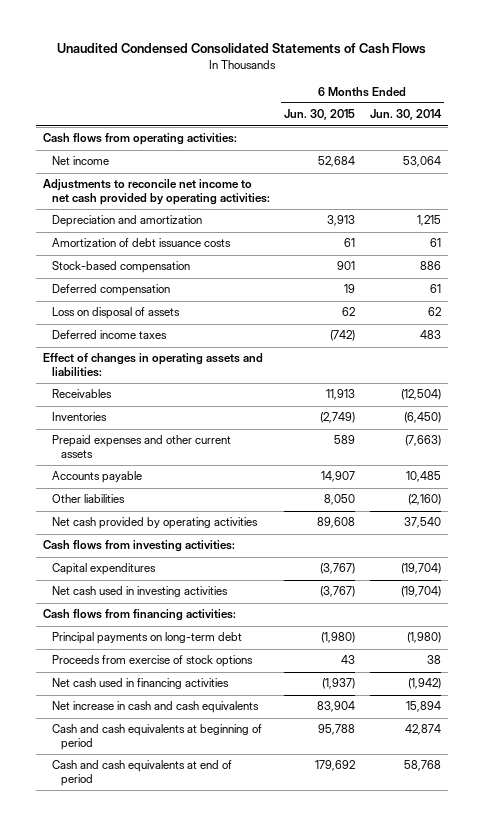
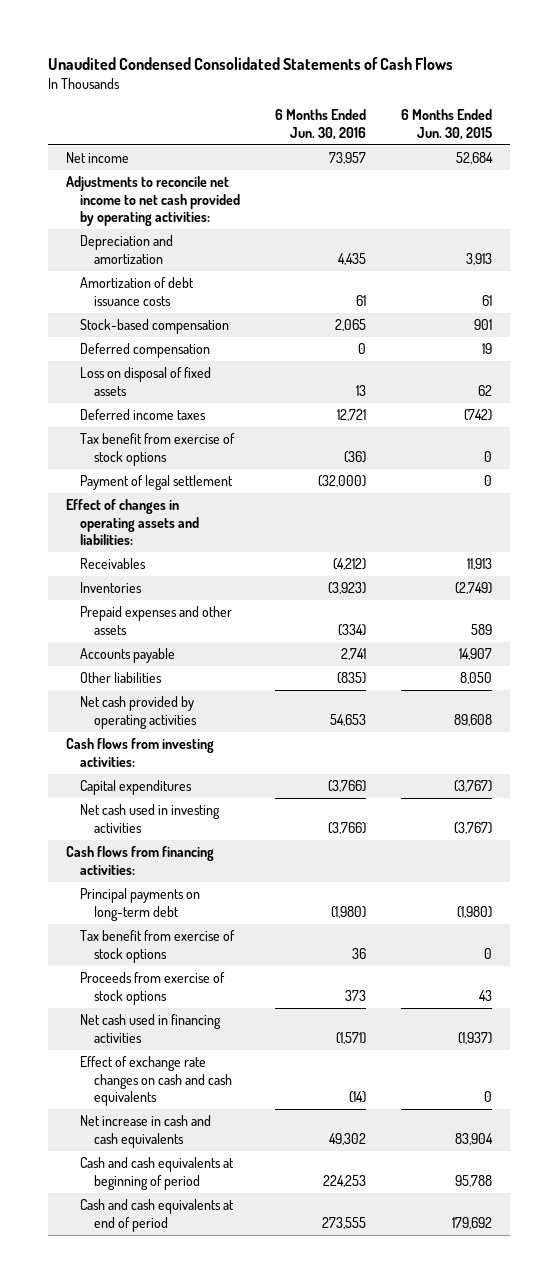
[369,109,442,121] Jun. 30, 2014 -> none
none -> [275,109,367,140] 6 Months Ended Jun. 30, 2016
[42,133,237,146] Cash flows from operating activities: -> none
[52,307,181,320] Loss on disposal of assets -> [80,367,212,396] Loss on disposal of fixed assets
none -> [80,433,236,466] Tax benefit from exercise of stock options
none -> [80,475,234,491] Payment of legal settlement
[52,435,232,459] Prepaid expenses and other current assets -> [80,606,233,635] Prepaid expenses and other assets
none -> [80,930,236,963] Tax benefit from exercise of stock options
none -> [80,1056,233,1107] Effect of exchange rate changes on cash and cash equivalents

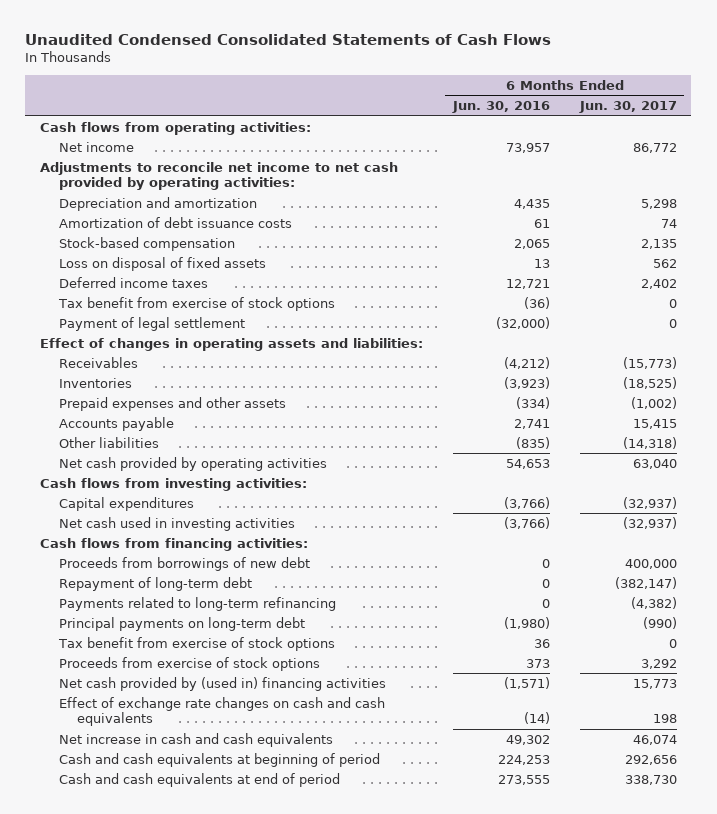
[401,109,493,140] 6 Months Ended Jun. 30, 2015 -> none
none -> [578,100,677,113] Jun. 30, 2017
none -> [40,121,312,135] Cash flows from operating activities:
[80,343,211,359] Deferred compensation -> none
none -> [58,556,310,571] Proceeds from borrowings of new debt
none -> [58,576,252,591] Repayment of long-term debt
none -> [58,596,336,611] Payments related to long-term refinancing
[80,1014,222,1043] Net cash used in financing activities -> [58,676,386,691] Net cash provided by (used in) financing activities

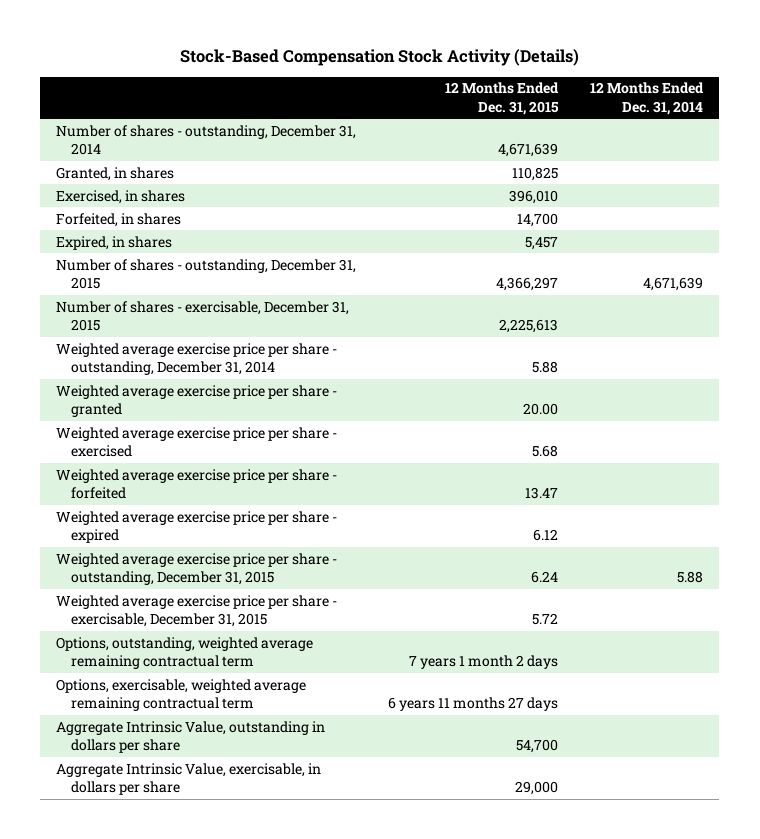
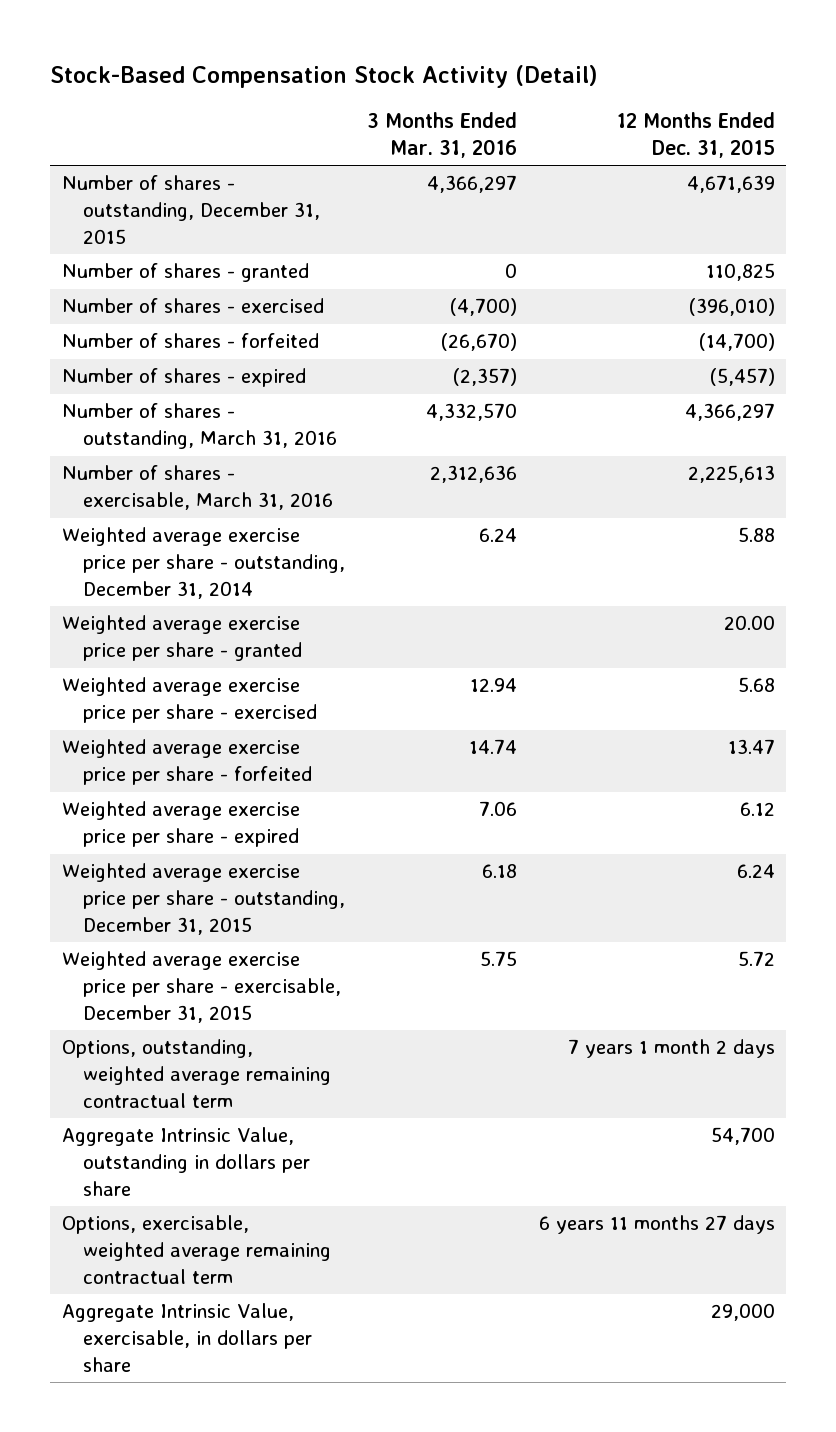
[179,49,579,67] Stock-Based Compensation Stock Activity (Details) -> [50,64,599,88] Stock-Based Compensation Stock Activity (Detail)
[590,82,705,115] 12 Months Ended Dec. 31, 2014 -> none
none -> [366,111,517,158] 3 Months Ended Mar. 31, 2016
[56,124,357,156] Number of shares - outstanding, December 31, 2014 -> [61,175,320,244] Number of shares - outstanding, December 31, 2015
[56,166,175,181] Granted, in shares -> [61,263,309,283] Number of shares - granted
[56,189,186,204] Exercised, in shares -> [61,298,324,314] Number of shares - exercised
[509,189,559,204] 396,010 -> [688,298,775,317] (396,010)
[56,212,182,227] Forfeited, in shares -> [61,333,319,349] Number of shares - forfeited
[517,212,559,227] 14,700 -> [698,333,775,352] (14,700)
[56,235,173,250] Expired, in shares -> [61,368,306,388] Number of shares - expired
[525,236,559,250] 5,457 -> [709,368,775,387] (5,457)
[56,258,357,290] Number of shares - outstanding, December 31, 2015 -> [61,403,337,450] Number of shares - outstanding, March 31, 2016
[56,300,350,332] Number of shares - exercisable, December 31, 2015 -> [61,465,333,511] Number of shares - exercisable, March 31, 2016
[56,678,307,712] Options, exercisable, weighted average remaining contractual term -> [61,1215,331,1284] Options, exercisable, weighted average remaining contractual term

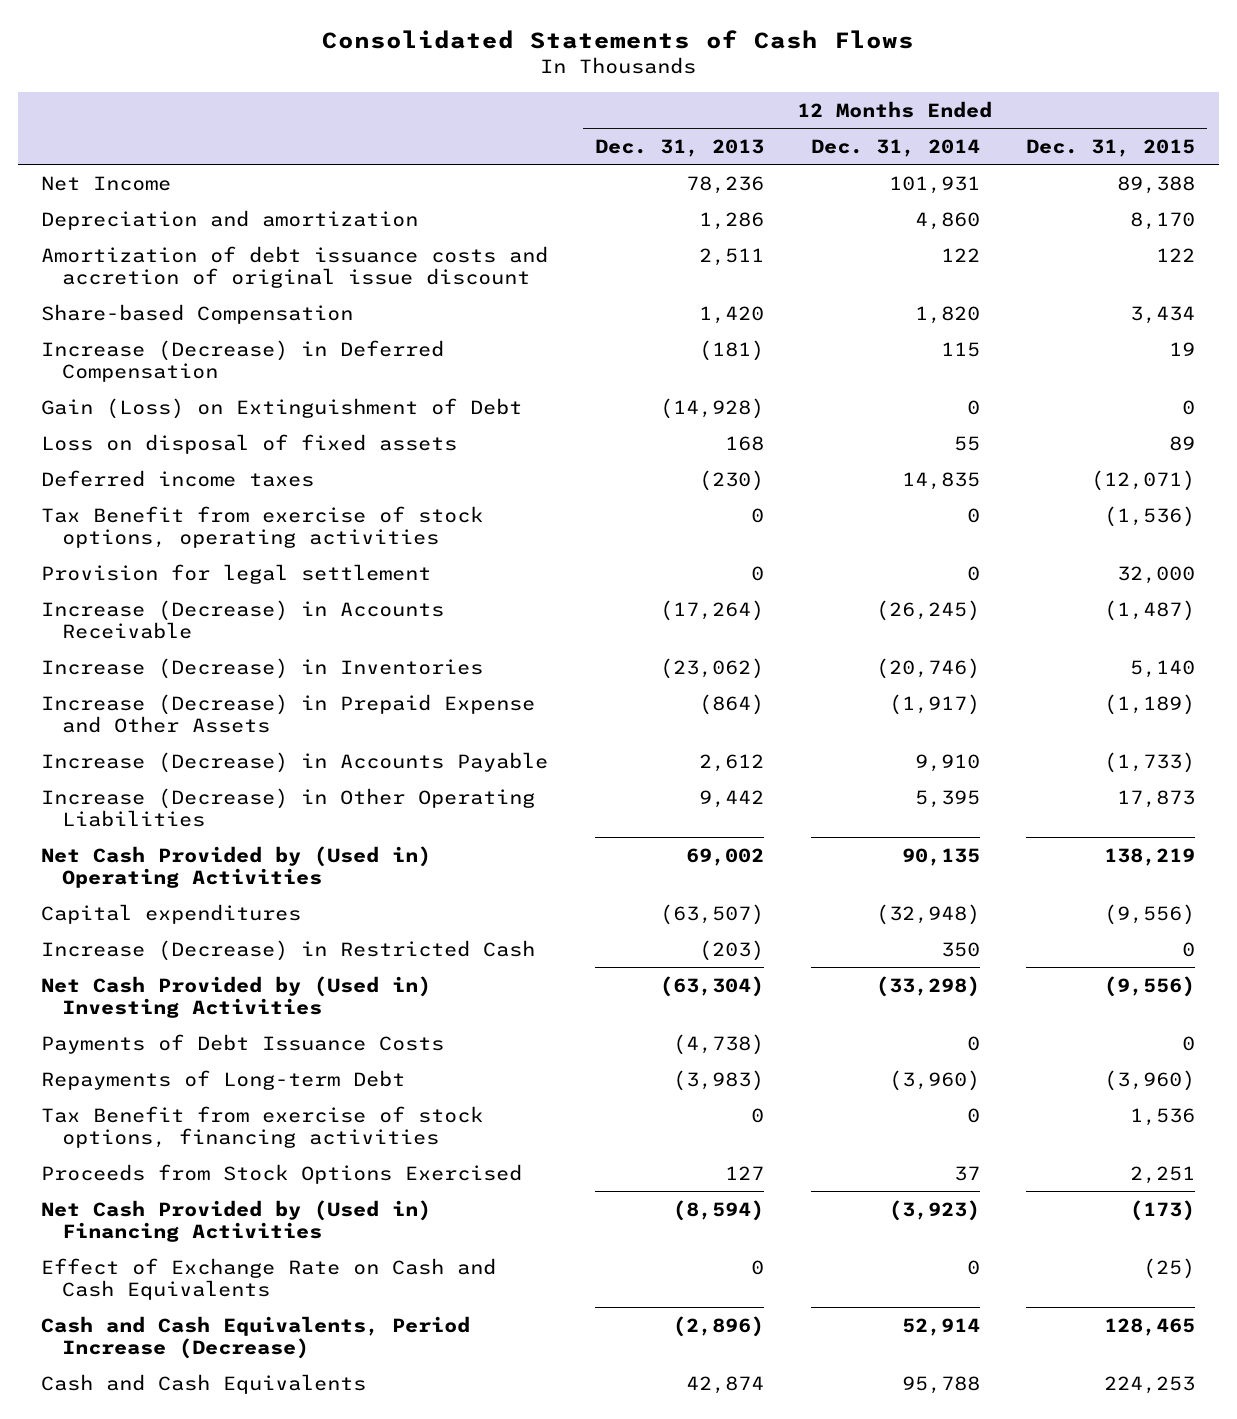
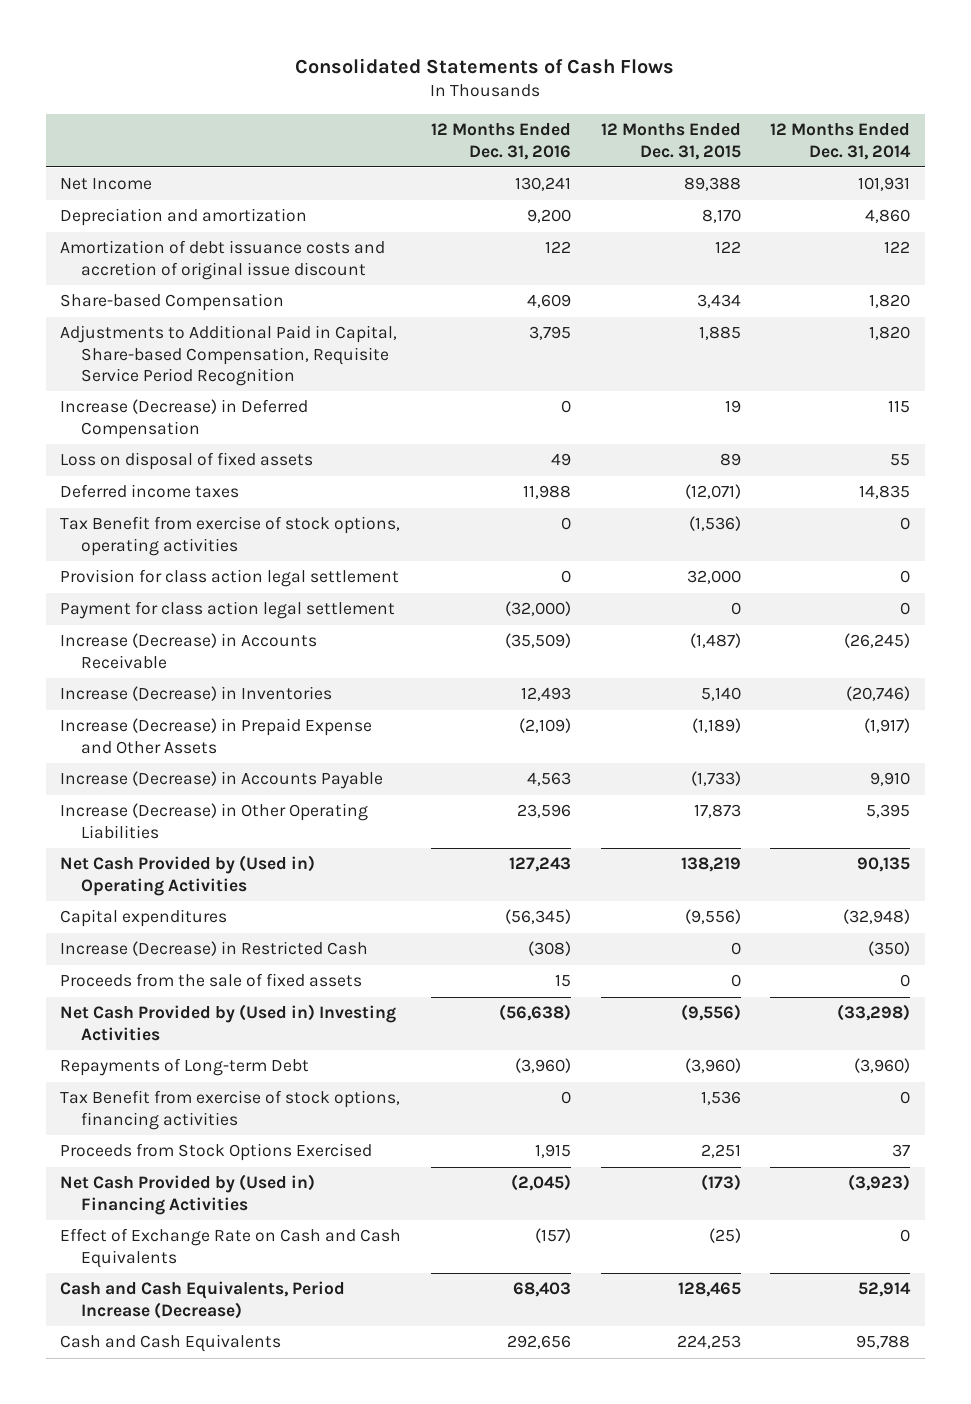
[595,138,765,157] Dec. 31, 2013 -> none
none -> [431,123,572,160] 12 Months Ended Dec. 31, 2016
none -> [60,325,398,387] Adjustments to Additional Paid in Capital, Share-based Compensation, Requisite Service Period Recognition
[41,397,523,419] Gain (Loss) on Extinguishment of Debt -> none
[41,563,432,584] Provision for legal settlement -> [60,569,400,588] Provision for class action legal settlement
none -> [60,601,396,620] Payment for class action legal settlement
[940,941,980,957] 350 -> [868,941,911,957] (350)
none -> [60,973,363,988] Proceeds from the sale of fixed assets
[41,1033,445,1054] Payments of Debt Issuance Costs -> none

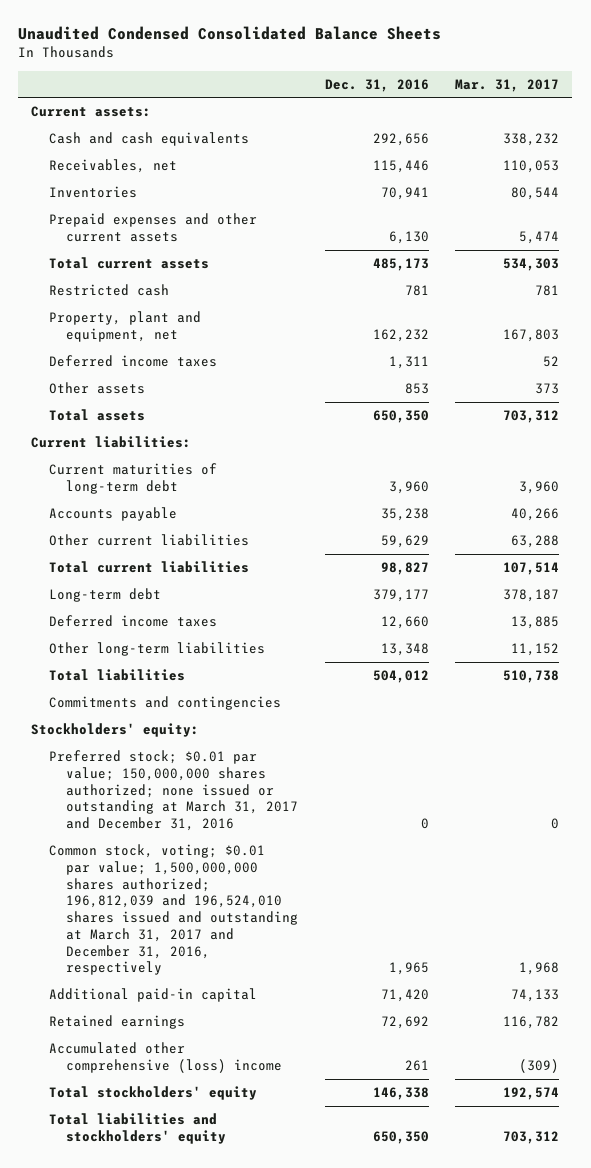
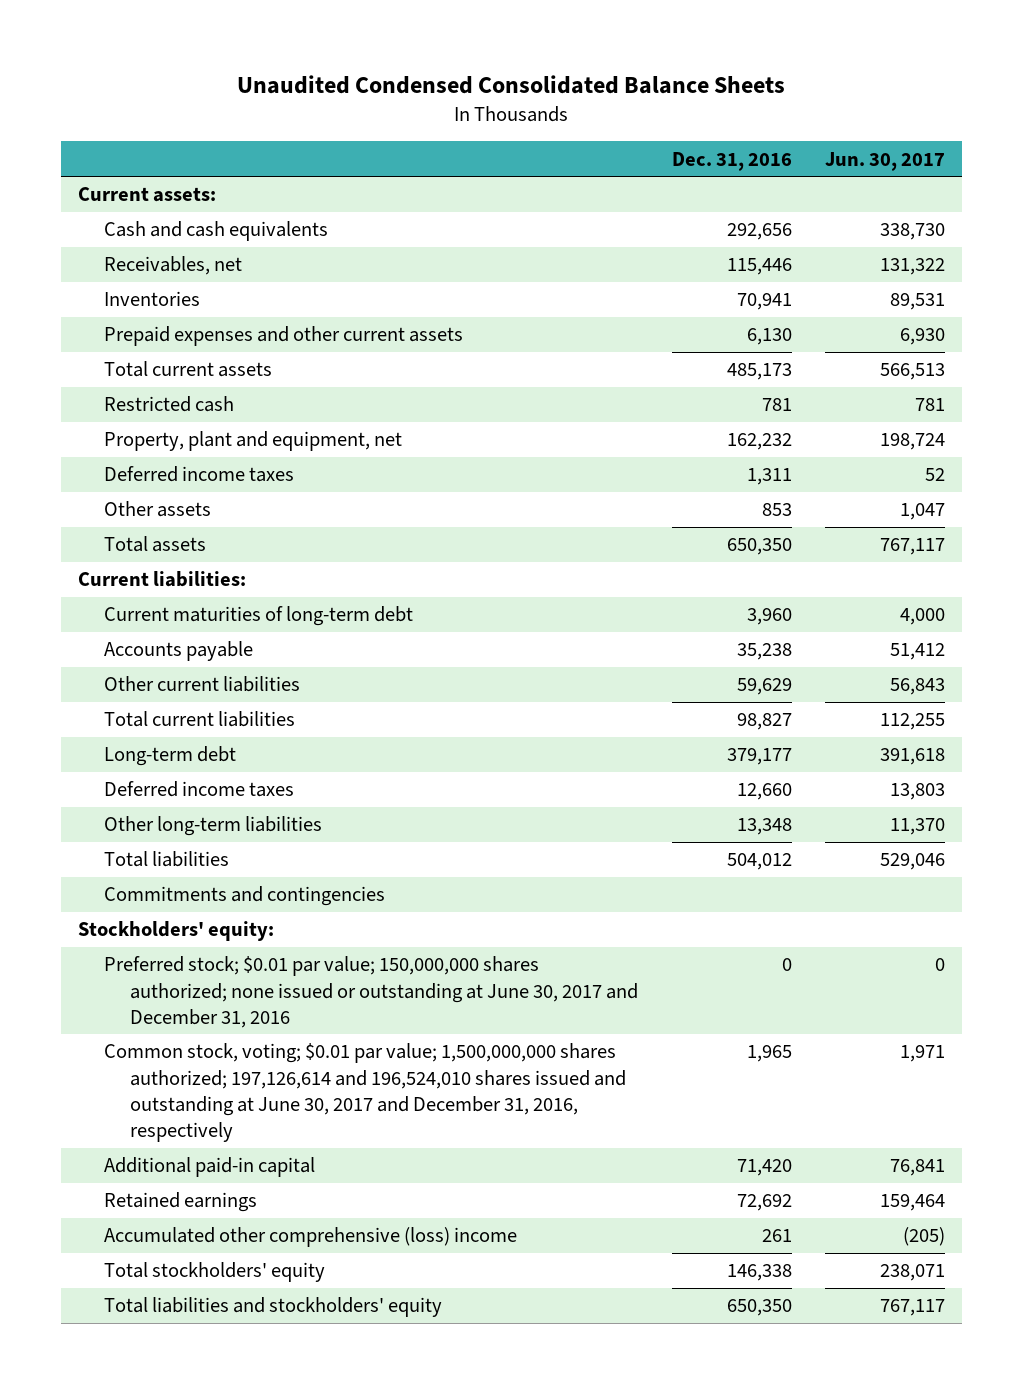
[455,78,560,92] Mar. 31, 2017 -> none
none -> [825,151,946,171] Jun. 30, 2017
[48,750,299,832] Preferred stock; $0.01 par value; 150,000,000 shares authorized; none issued or outstanding at March 31, 2017 and December 31, 2016 -> [103,956,638,1028] Preferred stock; $0.01 par value; 150,000,000 shares authorized; none issued or outstanding at June 30, 2017 and December 31, 2016
[48,844,299,976] Common stock, voting; $0.01 par value; 1,500,000,000 shares authorized; 196,812,039 and 196,524,010 shares issued and outstanding at March 31, 2017 and December 31, 2016, respectively -> [103,1043,626,1143] Common stock, voting; $0.01 par value; 1,500,000,000 shares authorized; 197,126,614 and 196,524,010 shares issued and outstanding at June 30, 2017 and December 31, 2016, respectively

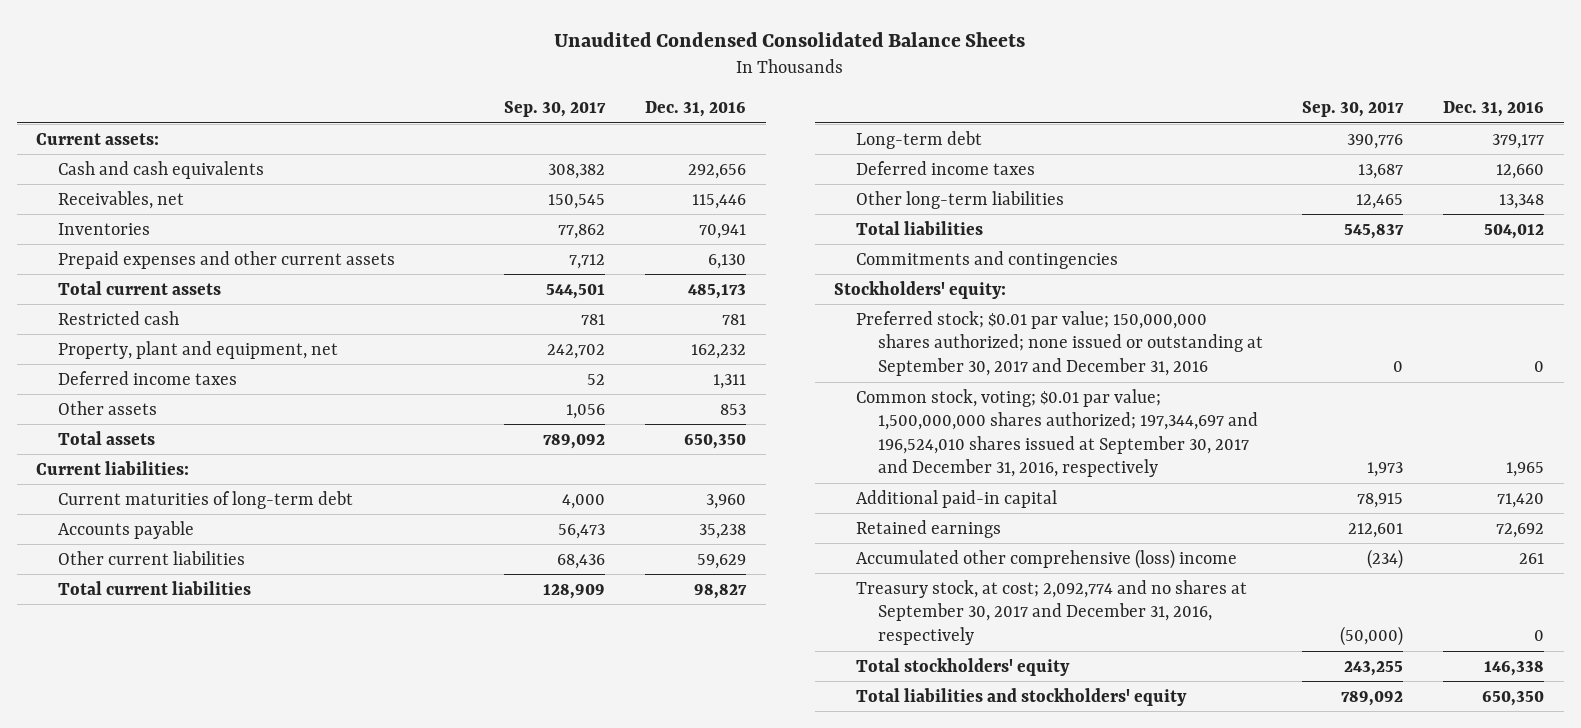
[825,151,946,171] Jun. 30, 2017 -> none
none -> [504,101,607,118] Sep. 30, 2017
[103,956,638,1028] Preferred stock; $0.01 par value; 150,000,000 shares authorized; none issued or outstanding at June 30, 2017 and December 31, 2016 -> [856,310,1263,376] Preferred stock; $0.01 par value; 150,000,000 shares authorized; none issued or outstanding at September 30, 2017 and December 31, 2016
[103,1043,626,1143] Common stock, voting; $0.01 par value; 1,500,000,000 shares authorized; 197,126,614 and 196,524,010 shares issued and outstanding at June 30, 2017 and December 31, 2016, respectively -> [856,388,1258,478] Common stock, voting; $0.01 par value; 1,500,000,000 shares authorized; 197,344,697 and 196,524,010 shares issued at September 30, 2017 and December 31, 2016, respectively
none -> [856,579,1248,645] Treasury stock, at cost; 2,092,774 and no shares at September 30, 2017 and December 31, 2016, respectively

